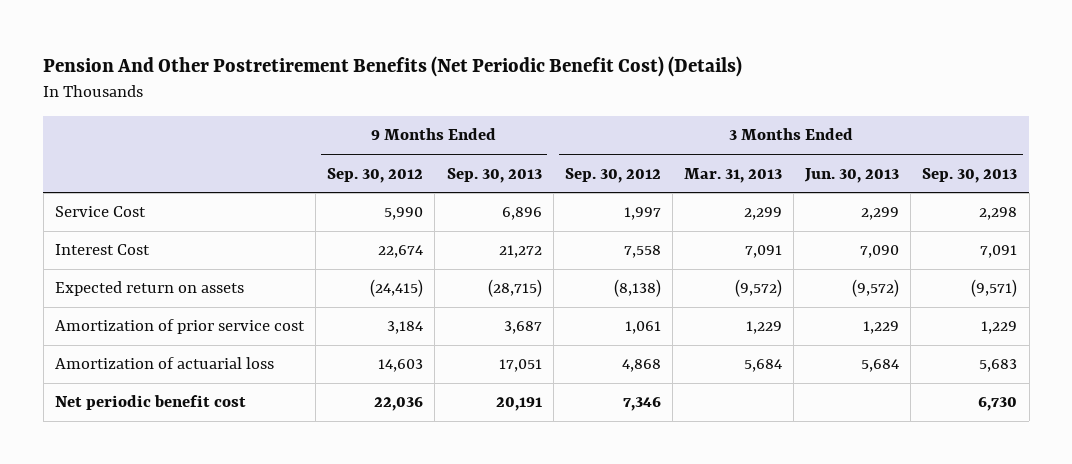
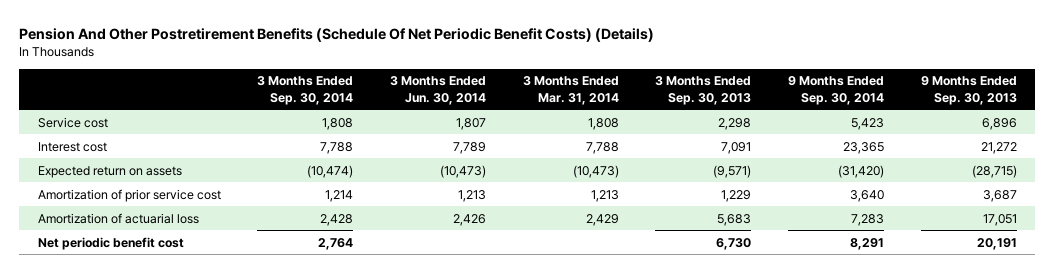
[43,56,743,78] Pension And Other Postretirement Benefits (Net Periodic Benefit Cost) (Details) -> [19,27,655,42] Pension And Other Postretirement Benefits (Schedule Of Net Periodic Benefit Costs) (Details)
[327,167,424,183] Sep. 30, 2012 -> none
[564,167,661,183] Sep. 30, 2012 -> none
[683,167,782,183] Mar. 31, 2013 -> none
[804,167,900,183] Jun. 30, 2013 -> none
none -> [257,76,354,105] 3 Months Ended Sep. 30, 2014
none -> [389,76,486,105] 3 Months Ended Jun. 30, 2014
none -> [522,76,619,105] 3 Months Ended Mar. 31, 2014
none -> [788,76,885,105] 9 Months Ended Sep. 30, 2014
[55,206,147,218] Service Cost -> [37,116,108,128] Service cost
[55,244,151,256] Interest Cost -> [37,141,107,152] Interest cost

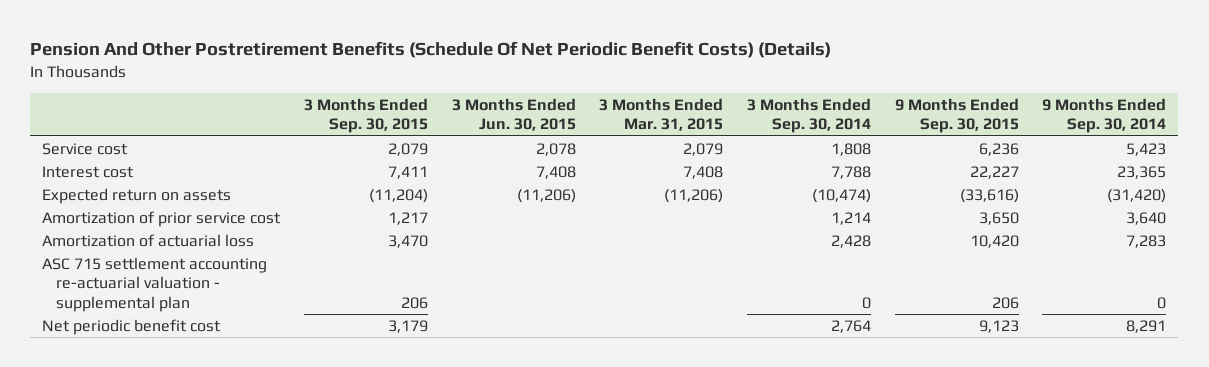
[389,76,486,105] 3 Months Ended Jun. 30, 2014 -> none
[522,76,619,105] 3 Months Ended Mar. 31, 2014 -> none
[655,76,752,105] 3 Months Ended Sep. 30, 2013 -> none
[920,76,1017,105] 9 Months Ended Sep. 30, 2013 -> none
none -> [303,98,428,134] 3 Months Ended Sep. 30, 2015
none -> [451,98,576,132] 3 Months Ended Jun. 30, 2015
none -> [599,98,724,132] 3 Months Ended Mar. 31, 2015
none -> [894,98,1019,134] 9 Months Ended Sep. 30, 2015
none -> [42,256,268,312] ASC 715 settlement accounting re-actuarial valuation - supplemental plan

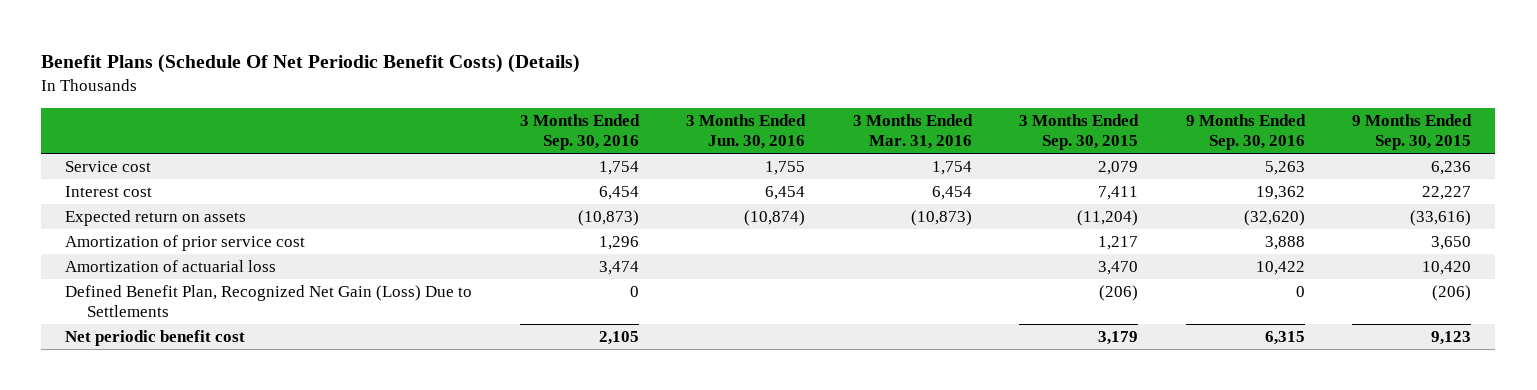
[30,41,832,59] Pension And Other Postretirement Benefits (Schedule Of Net Periodic Benefit Costs) (Details) -> [41,53,581,73] Benefit Plans (Schedule Of Net Periodic Benefit Costs) (Details)
[451,98,576,132] 3 Months Ended Jun. 30, 2015 -> none
[599,98,724,132] 3 Months Ended Mar. 31, 2015 -> none
[747,98,872,134] 3 Months Ended Sep. 30, 2014 -> none
[1042,98,1167,134] 9 Months Ended Sep. 30, 2014 -> none
none -> [519,114,640,151] 3 Months Ended Sep. 30, 2016
none -> [686,114,807,150] 3 Months Ended Jun. 30, 2016
none -> [852,114,973,150] 3 Months Ended Mar. 31, 2016
none -> [1185,114,1306,151] 9 Months Ended Sep. 30, 2016
[42,256,268,312] ASC 715 settlement accounting re-actuarial valuation - supplemental plan -> none
none -> [65,285,473,318] Defined Benefit Plan, Recognized Net Gain (Loss) Due to Settlements

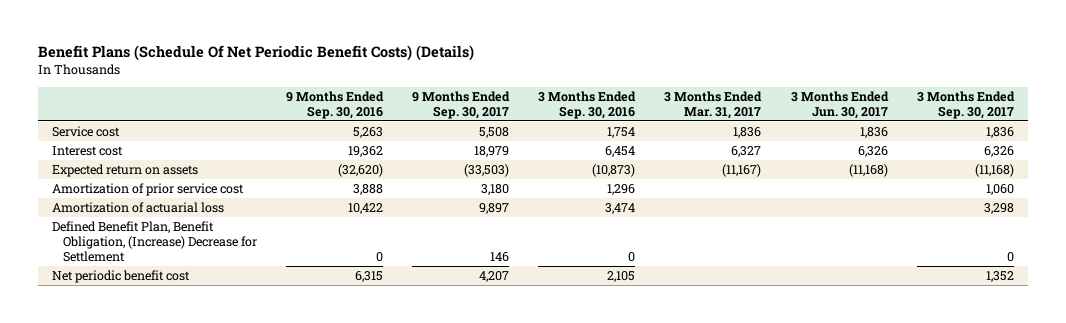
[686,114,807,150] 3 Months Ended Jun. 30, 2016 -> none
[852,114,973,150] 3 Months Ended Mar. 31, 2016 -> none
[1019,114,1140,151] 3 Months Ended Sep. 30, 2015 -> none
[1352,114,1473,151] 9 Months Ended Sep. 30, 2015 -> none
none -> [412,90,511,120] 9 Months Ended Sep. 30, 2017
none -> [664,90,763,120] 3 Months Ended Mar. 31, 2017
none -> [790,90,889,120] 3 Months Ended Jun. 30, 2017
none -> [916,90,1015,120] 3 Months Ended Sep. 30, 2017
[65,285,473,318] Defined Benefit Plan, Recognized Net Gain (Loss) Due to Settlements -> none
none -> [52,220,257,263] Defined Benefit Plan, Benefit Obligation, (Increase) Decrease for Settlement

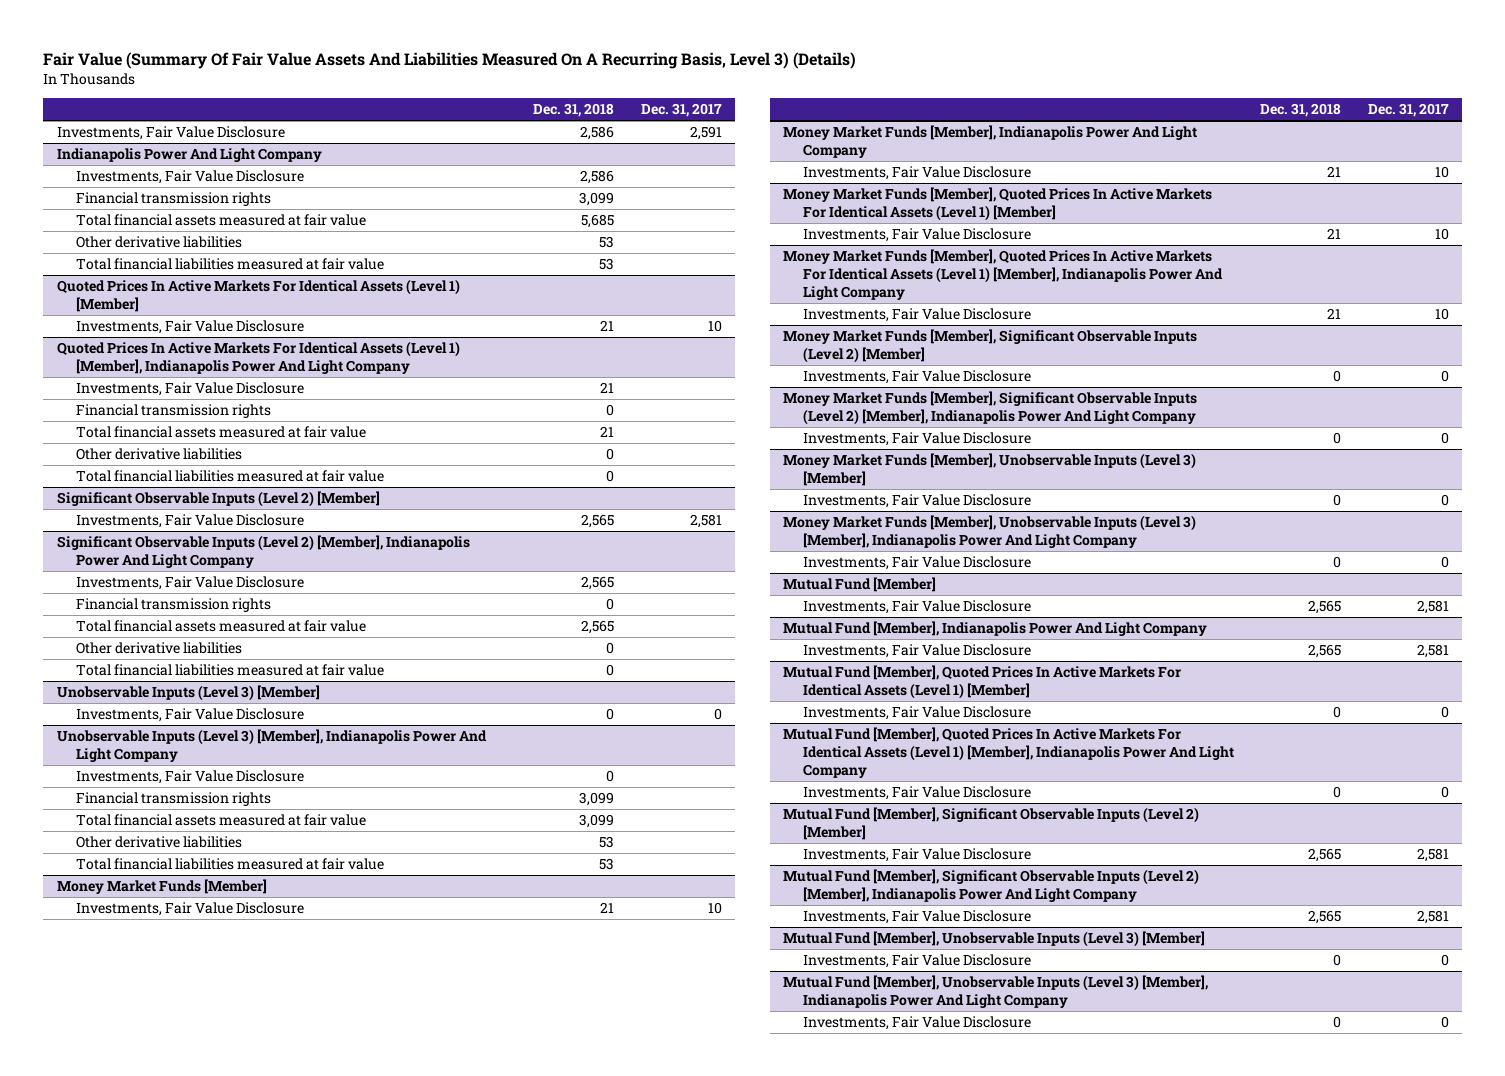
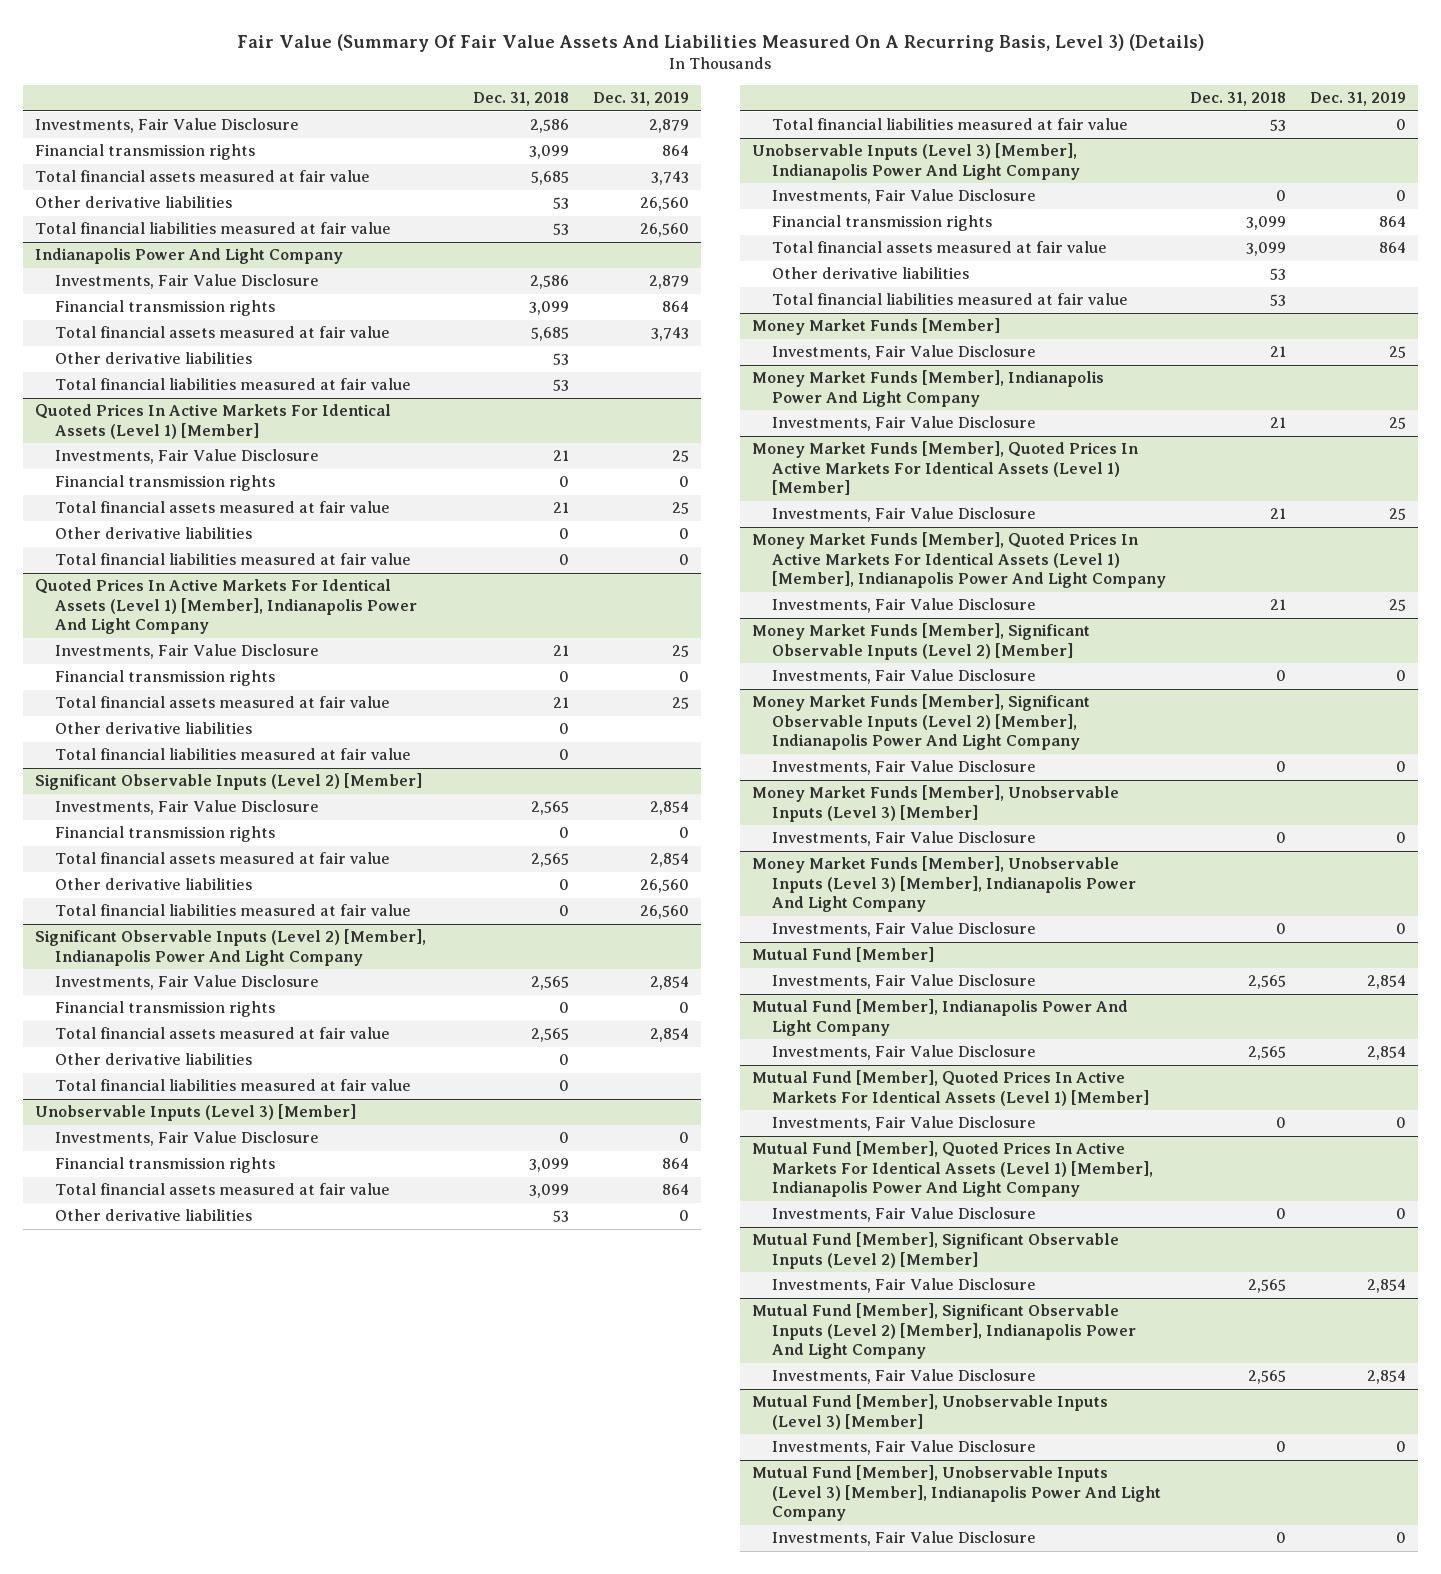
[640,103,722,118] Dec. 31, 2017 -> none
none -> [592,92,689,107] Dec. 31, 2019
none -> [35,144,256,161] Financial transmission rights
none -> [35,170,371,183] Total financial assets measured at fair value
none -> [35,196,233,209] Other derivative liabilities
none -> [35,222,392,235] Total financial liabilities measured at fair value
none -> [54,475,275,492] Financial transmission rights
none -> [54,501,390,514] Total financial assets measured at fair value
none -> [54,527,252,540] Other derivative liabilities
none -> [54,553,411,566] Total financial liabilities measured at fair value
none -> [54,826,275,843] Financial transmission rights
none -> [54,852,390,865] Total financial assets measured at fair value
none -> [54,878,252,891] Other derivative liabilities
none -> [54,904,411,917] Total financial liabilities measured at fair value
none -> [54,1157,275,1174] Financial transmission rights
none -> [54,1183,390,1196] Total financial assets measured at fair value
none -> [54,1209,252,1222] Other derivative liabilities
none -> [771,118,1128,131] Total financial liabilities measured at fair value

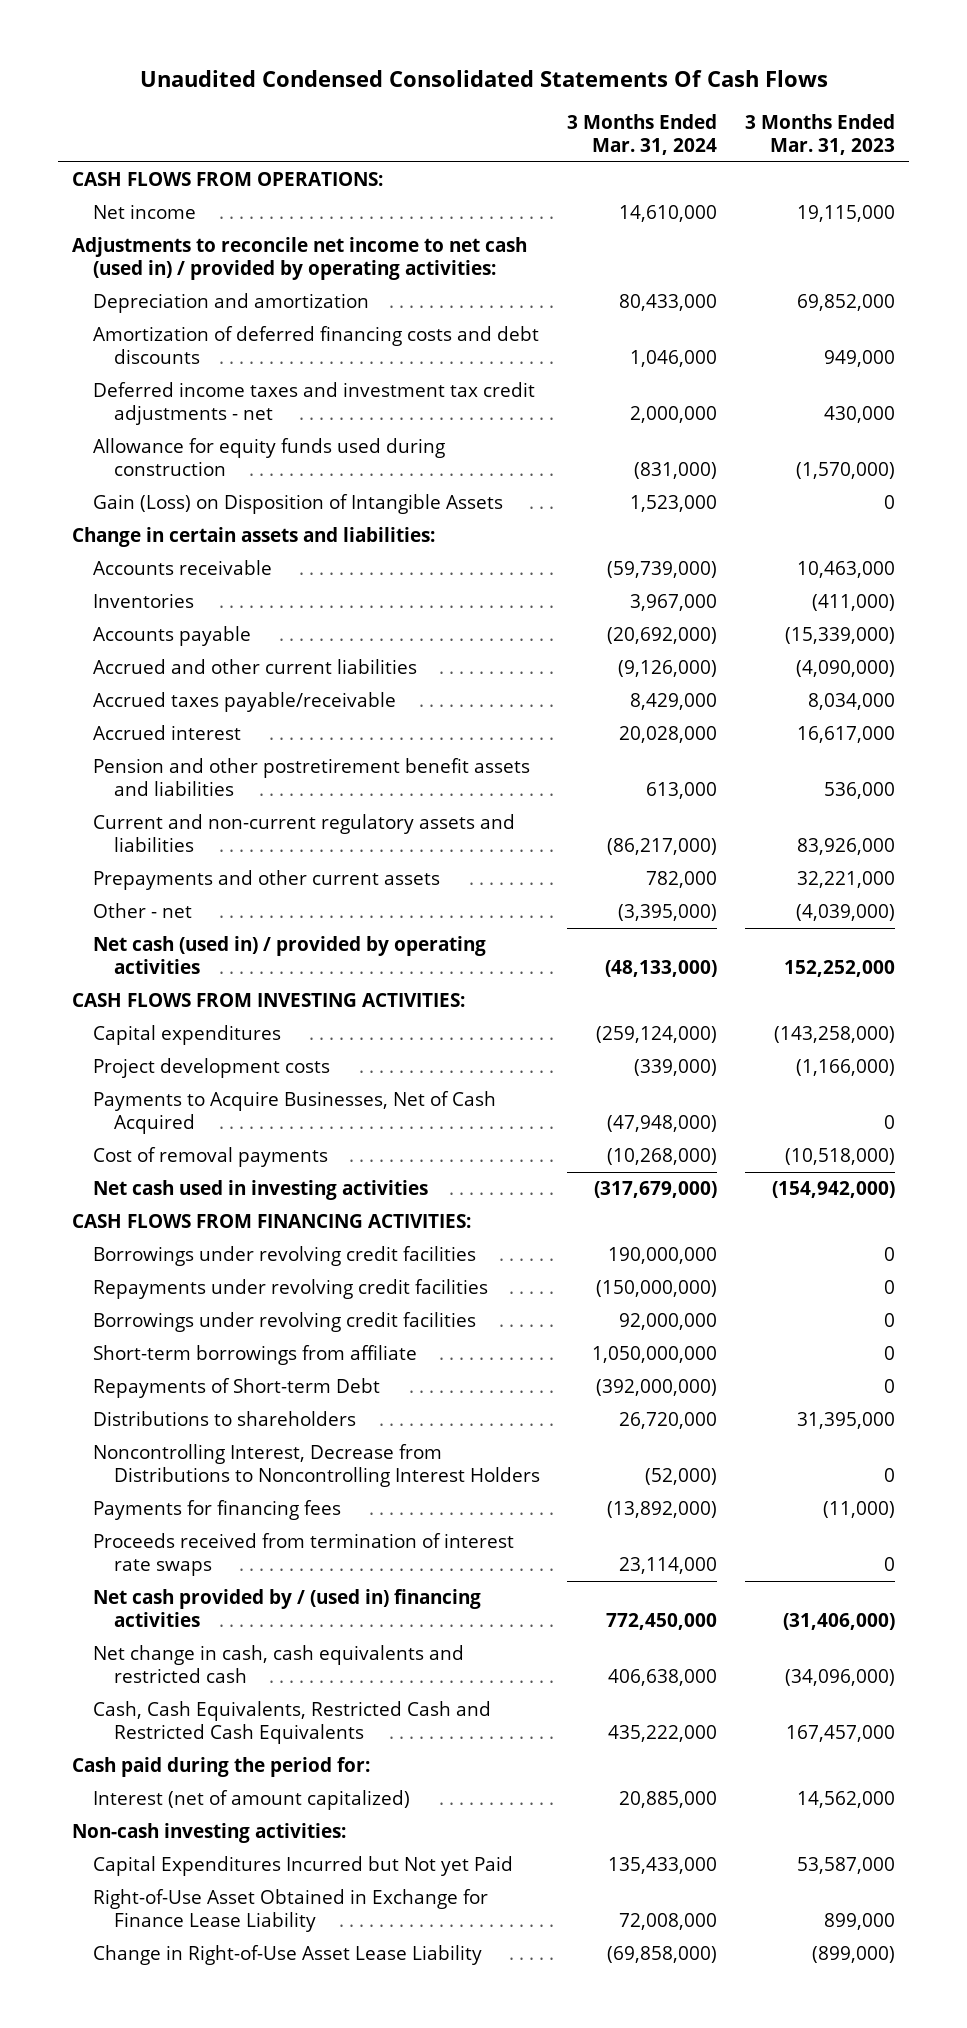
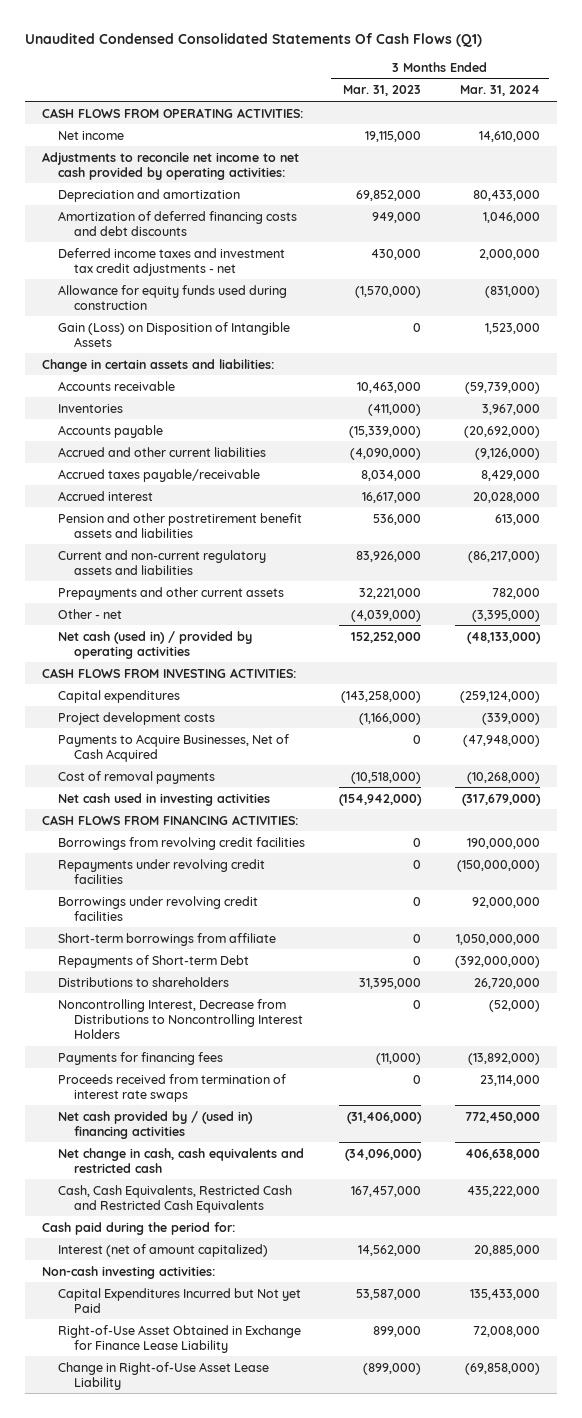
[139,70,828,88] Unaudited Condensed Consolidated Statements Of Cash Flows -> [25,33,483,48] Unaudited Condensed Consolidated Statements Of Cash Flows (Q1)
[72,172,384,187] CASH FLOWS FROM OPERATIONS: -> [42,107,304,118] CASH FLOWS FROM OPERATING ACTIVITIES:
[72,237,528,281] Adjustments to reconcile net income to net cash (used in) / provided by operating activities: -> [42,151,300,180] Adjustments to reconcile net income to net cash provided by operating activities:
[92,1246,476,1267] Borrowings under revolving credit facilities -> [57,836,305,850] Borrowings from revolving credit facilities

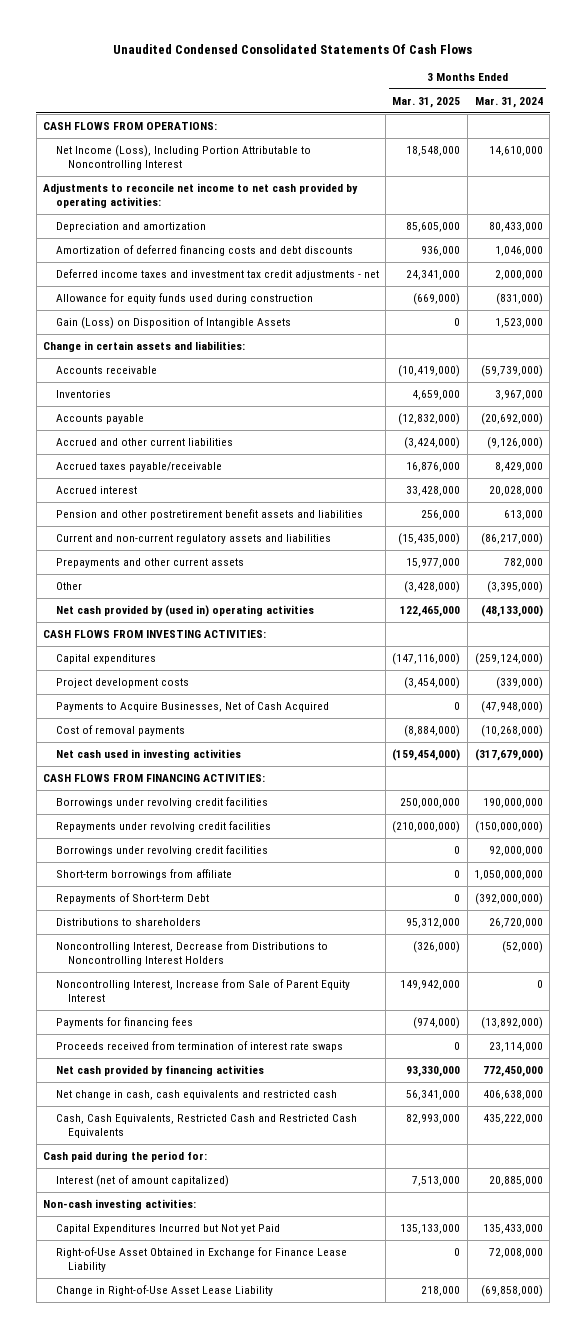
[25,33,483,48] Unaudited Condensed Consolidated Statements Of Cash Flows (Q1) -> [113,44,473,55] Unaudited Condensed Consolidated Statements Of Cash Flows
[343,85,422,97] Mar. 31, 2023 -> none
none -> [392,96,461,108] Mar. 31, 2025
[42,107,304,118] CASH FLOWS FROM OPERATING ACTIVITIES: -> [43,121,218,130] CASH FLOWS FROM OPERATIONS:
[57,130,124,140] Net income -> [55,144,311,171] Net Income (Loss), Including Portion Attributable to Noncontrolling Interest
[57,608,122,619] Other - net -> [55,581,82,590] Other
[57,630,252,659] Net cash (used in) / provided by operating activities -> [55,604,314,617] Net cash provided by (used in) operating activities
[57,836,305,850] Borrowings from revolving credit facilities -> [55,796,268,808] Borrowings under revolving credit facilities
none -> [55,978,350,1003] Noncontrolling Interest, Increase from Sale of Parent Equity Interest
[57,1110,253,1139] Net cash provided by / (used in) financing activities -> [55,1064,264,1076] Net cash provided by financing activities

